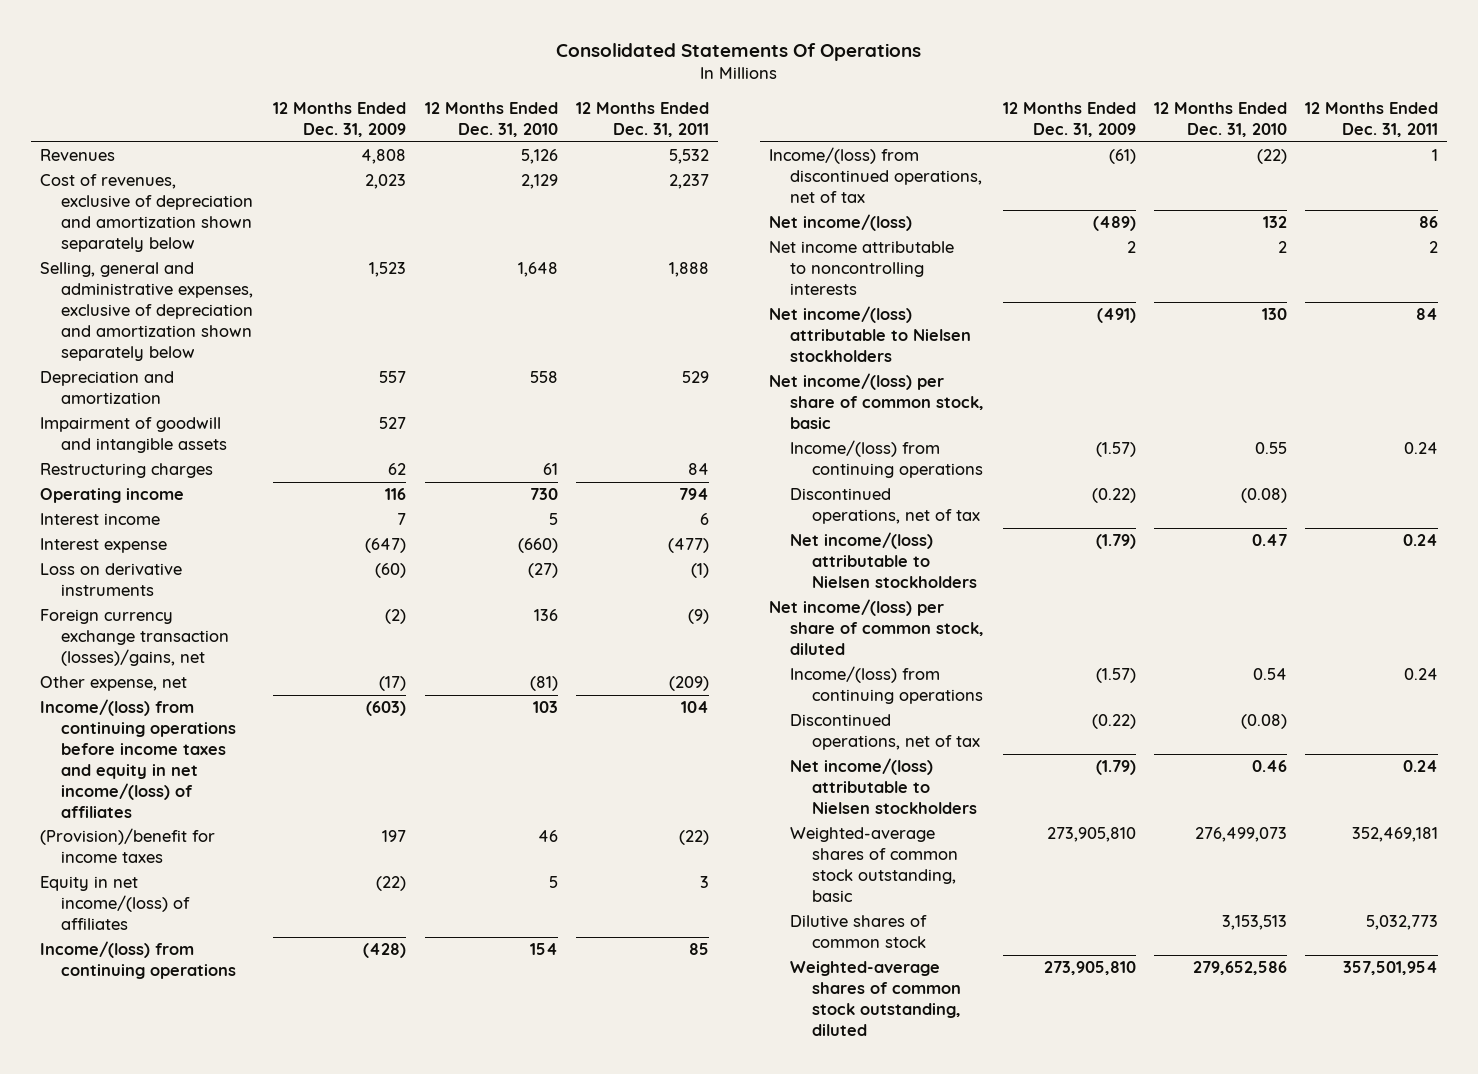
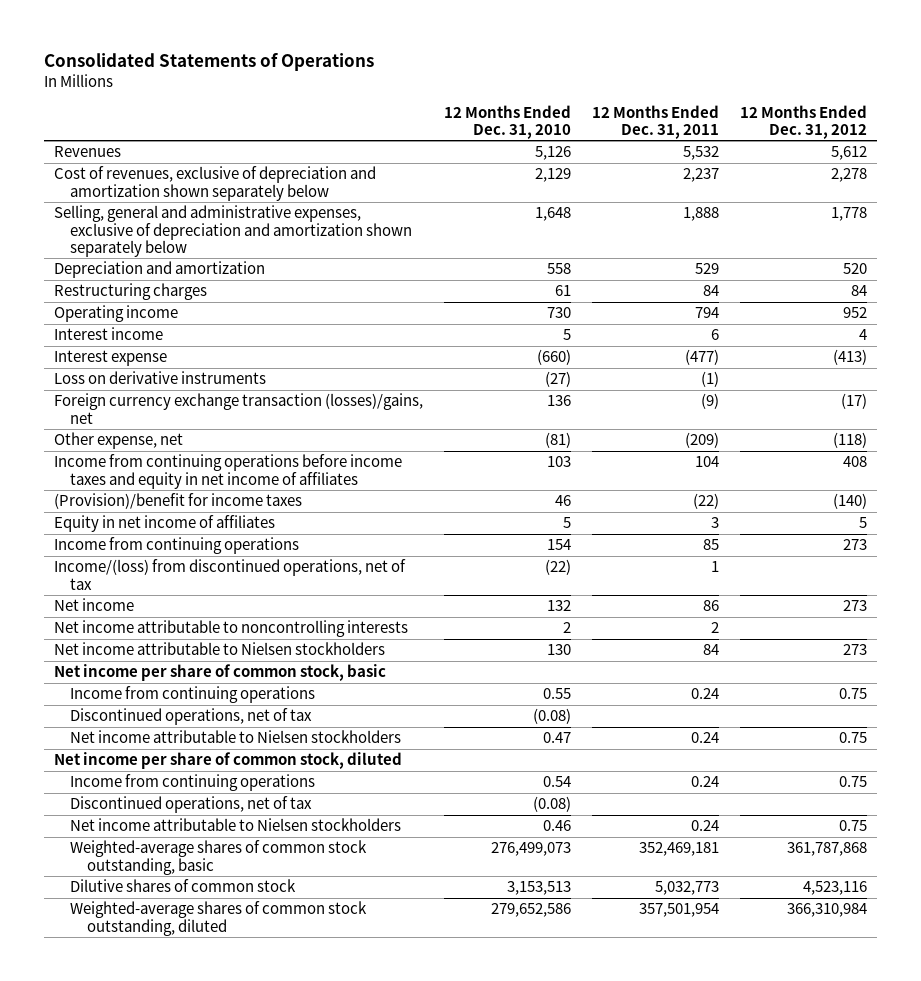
[555,42,921,61] Consolidated Statements Of Operations -> [43,52,374,71] Consolidated Statements of Operations
[273,102,407,138] 12 Months Ended Dec. 31, 2009 -> none
none -> [739,104,867,140] 12 Months Ended Dec. 31, 2012
[39,417,228,454] Impairment of goodwill and intangible assets -> none
[39,699,237,818] Income/(loss) from continuing operations before income taxes and equity in net income/(loss) of affiliates -> [54,454,403,489] Income from continuing operations before income taxes and equity in net income of affiliates
[39,876,191,931] Equity in net income/(loss) of affiliates -> [54,515,276,533] Equity in net income of affiliates
[39,941,237,980] Income/(loss) from continuing operations -> [54,537,300,555] Income from continuing operations
[768,214,912,232] Net income/(loss) -> [54,598,135,612] Net income
[768,306,972,363] Net income/(loss) attributable to Nielsen stockholders -> [54,642,386,656] Net income attributable to Nielsen stockholders
[768,373,985,430] Net income/(loss) per share of common stock, basic -> [54,664,387,682] Net income per share of common stock, basic
[790,440,983,479] Income/(loss) from continuing operations -> [70,686,316,704] Income from continuing operations
[790,532,977,589] Net income/(loss) attributable to Nielsen stockholders -> [70,730,402,744] Net income attributable to Nielsen stockholders
[768,599,985,656] Net income/(loss) per share of common stock, diluted -> [54,752,403,770] Net income per share of common stock, diluted
[790,666,983,705] Income/(loss) from continuing operations -> [70,774,316,792] Income from continuing operations
[790,758,977,815] Net income/(loss) attributable to Nielsen stockholders -> [70,818,402,832] Net income attributable to Nielsen stockholders

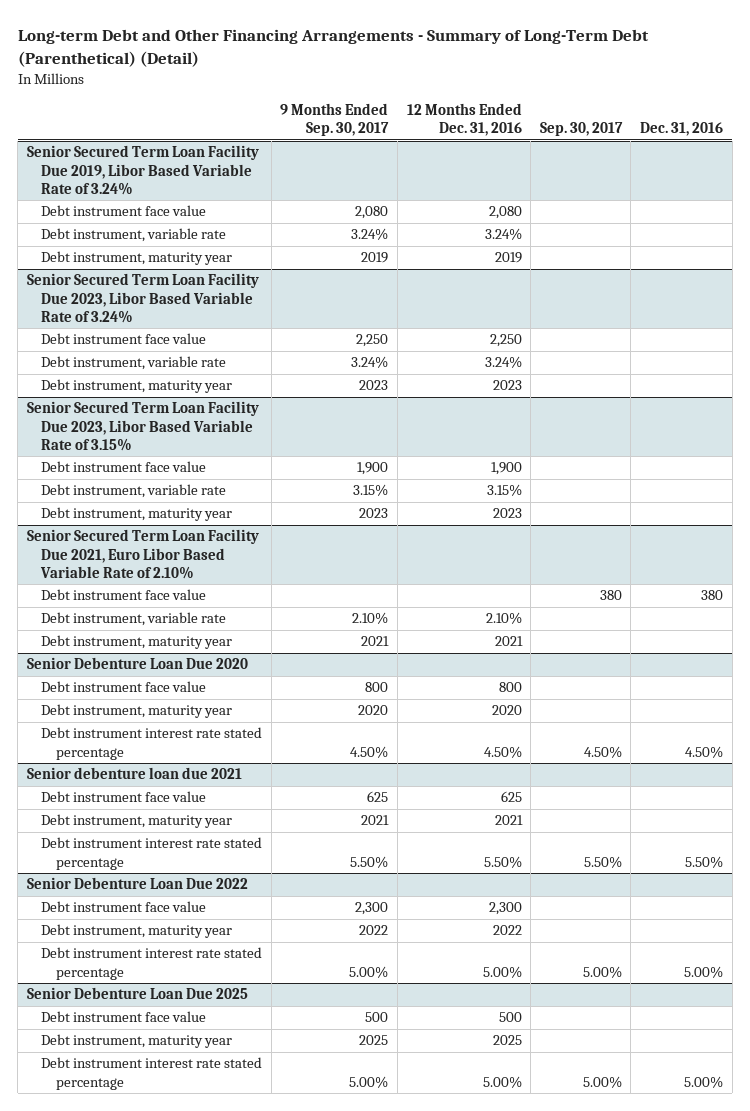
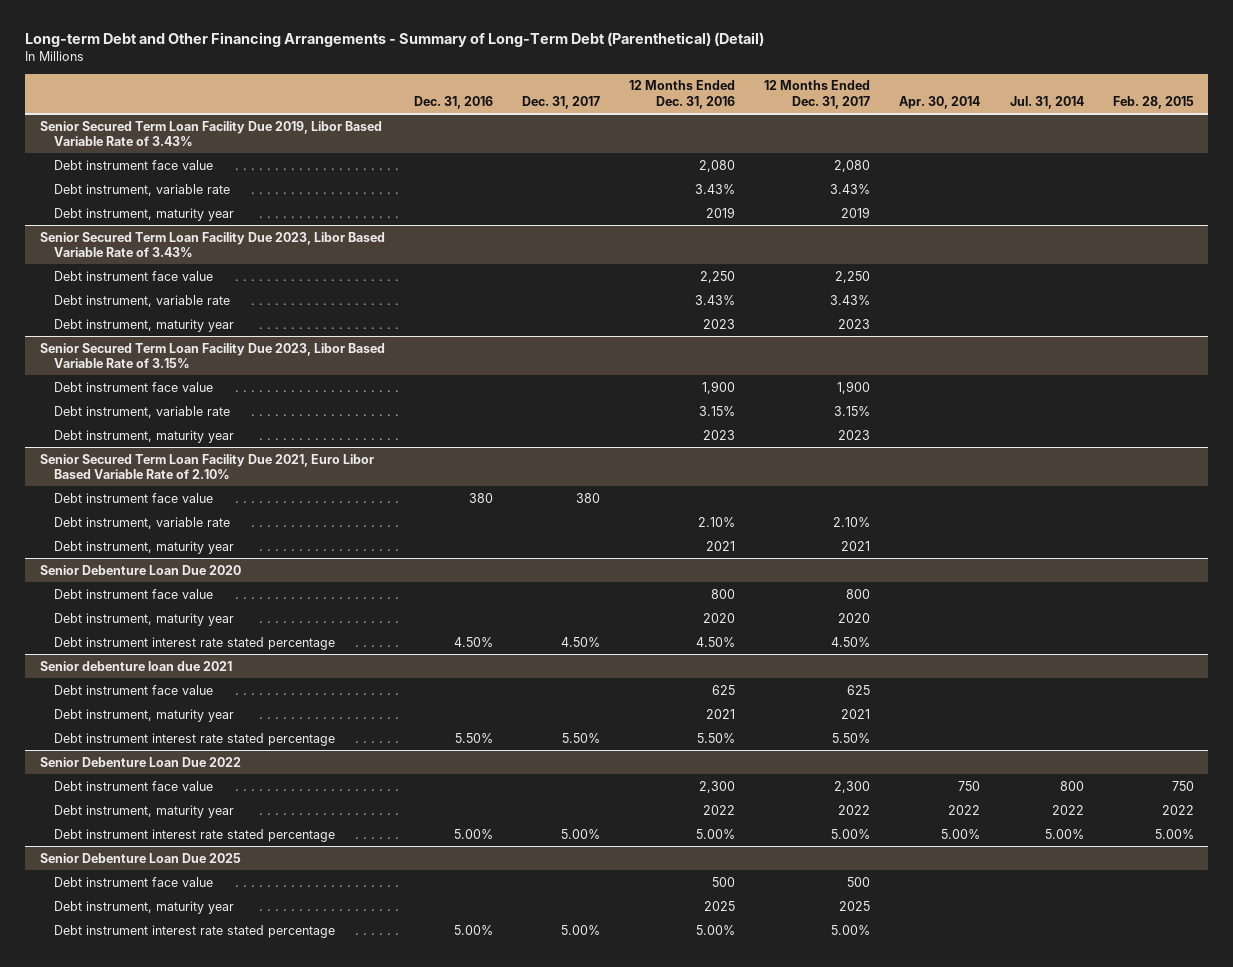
[280,103,390,137] 9 Months Ended Sep. 30, 2017 -> none
[539,122,623,137] Sep. 30, 2017 -> none
none -> [521,95,600,109] Dec. 31, 2017
none -> [764,80,871,109] 12 Months Ended Dec. 31, 2017
none -> [899,95,981,109] Apr. 30, 2014
none -> [1009,95,1084,109] Jul. 31, 2014
none -> [1112,95,1194,109] Feb. 28, 2015
[26,145,259,196] Senior Secured Term Loan Facility Due 2019, Libor Based Variable Rate of 3.24% -> [39,120,382,148] Senior Secured Term Loan Facility Due 2019, Libor Based Variable Rate of 3.43%
[484,228,522,241] 3.24% -> [695,183,736,194] 3.43%
[26,273,259,324] Senior Secured Term Loan Facility Due 2023, Libor Based Variable Rate of 3.24% -> [39,231,385,259] Senior Secured Term Loan Facility Due 2023, Libor Based Variable Rate of 3.43%
[484,356,522,369] 3.24% -> [695,294,736,305] 3.43%

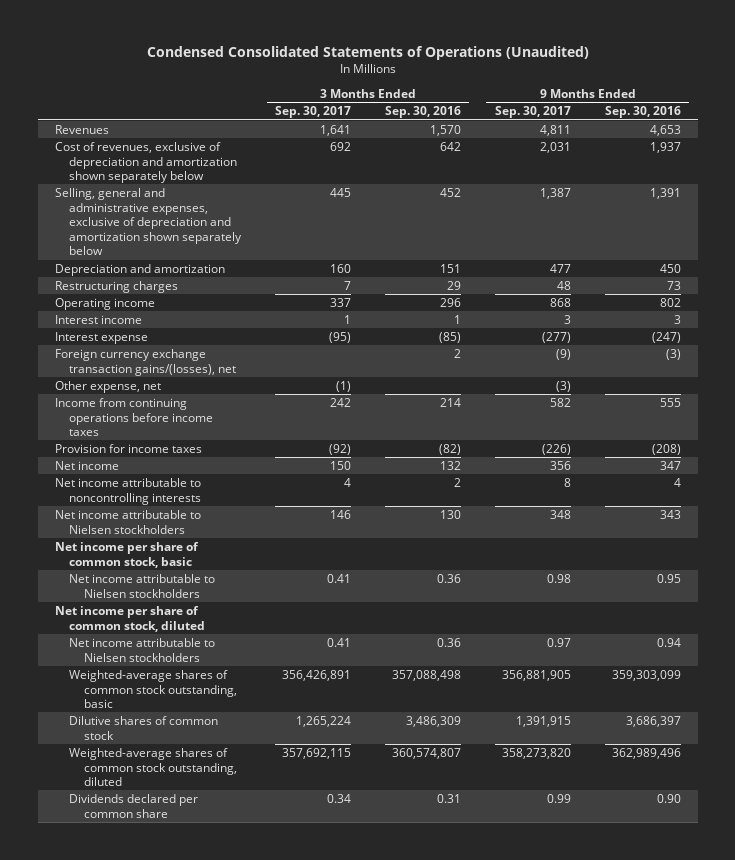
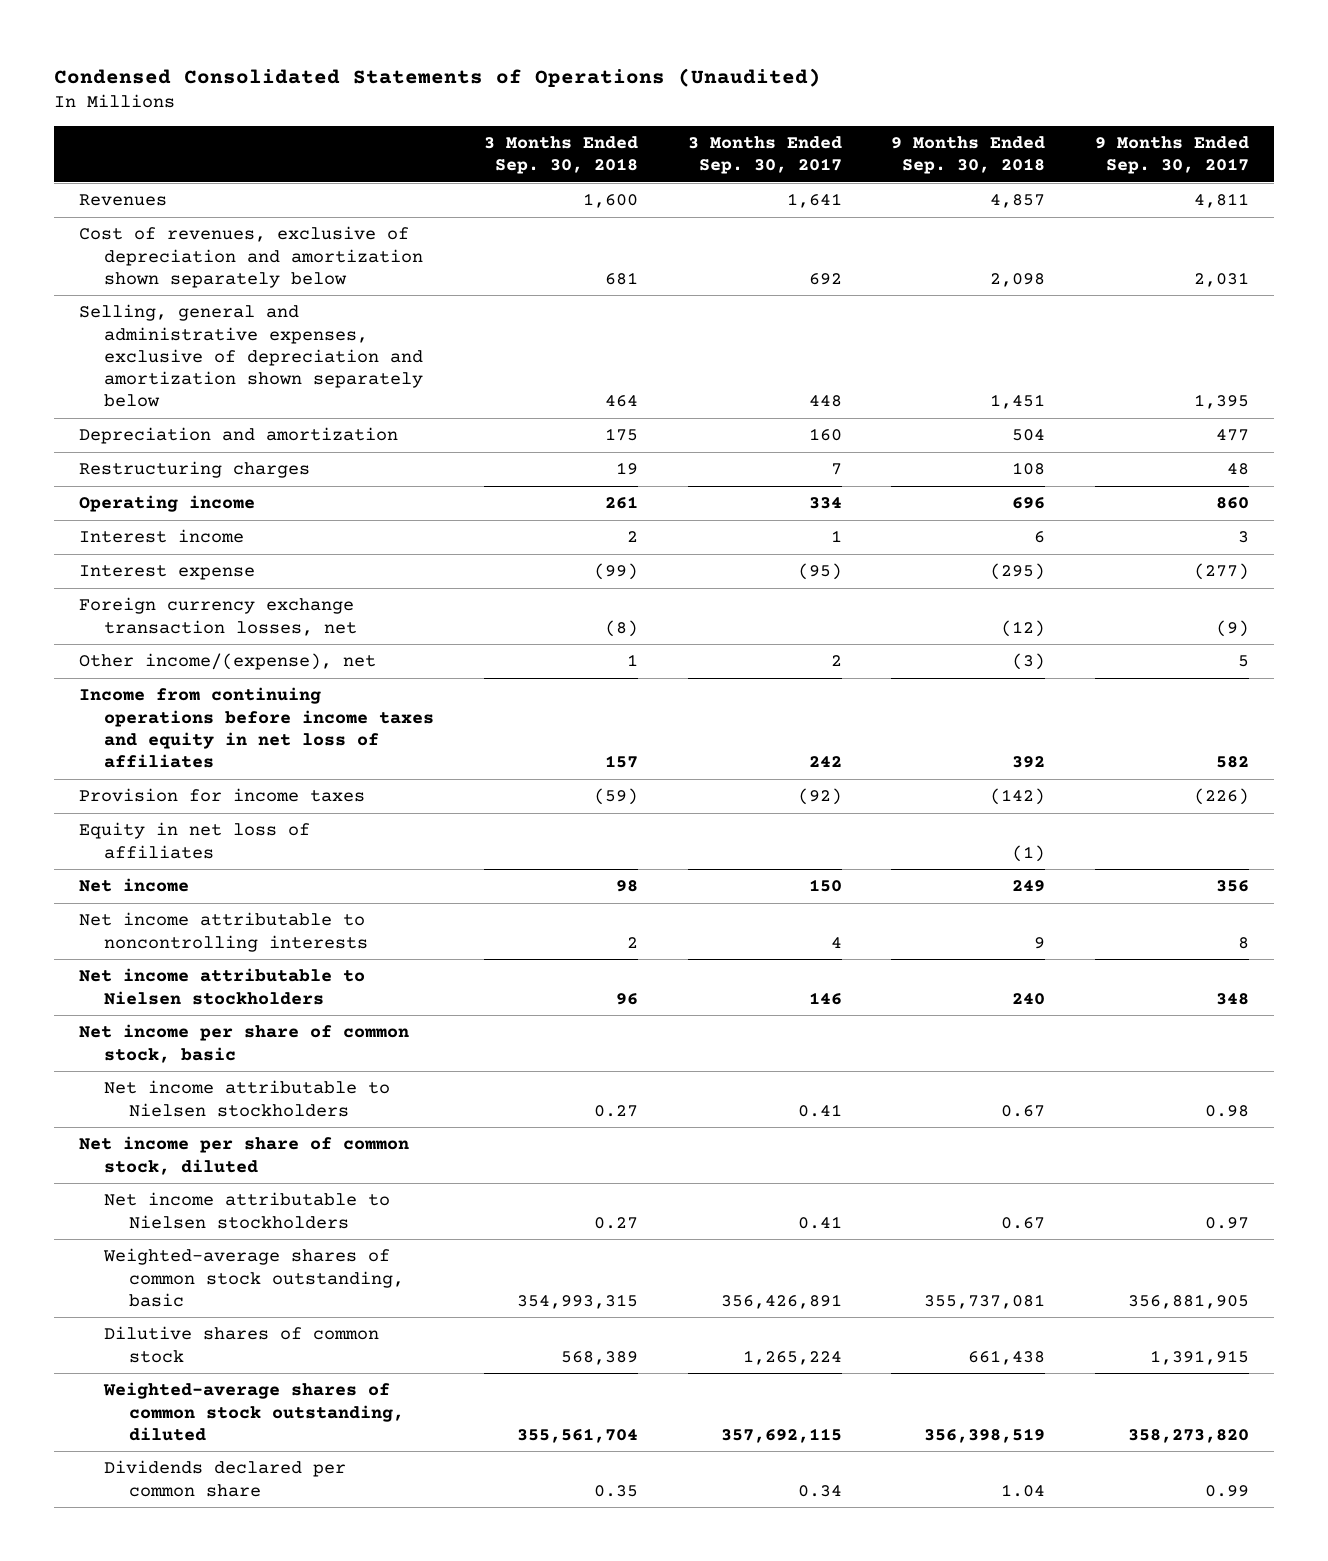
[384,106,461,119] Sep. 30, 2016 -> none
[604,106,681,119] Sep. 30, 2016 -> none
none -> [483,136,638,175] 3 Months Ended Sep. 30, 2018
none -> [891,136,1046,175] 9 Months Ended Sep. 30, 2018
[330,188,352,198] 445 -> [808,395,842,408] 448
[539,188,571,200] 1,387 -> [1193,394,1249,410] 1,395
[330,298,352,308] 337 -> [808,497,842,510] 334
[549,298,571,308] 868 -> [1215,497,1249,510] 860
[54,349,237,376] Foreign currency exchange transaction gains/(losses), net -> [79,597,358,636] Foreign currency exchange transaction losses, net
[54,381,161,394] Other expense, net -> [79,653,377,671] Other income/(expense), net
[336,381,352,393] (1) -> [830,655,842,667] 2
[555,381,571,393] (3) -> [1237,655,1249,668] 5
[54,398,214,437] Income from continuing operations before income taxes -> [79,687,435,768] Income from continuing operations before income taxes and equity in net loss of affiliates
none -> [79,822,311,859] Equity in net loss of affiliates

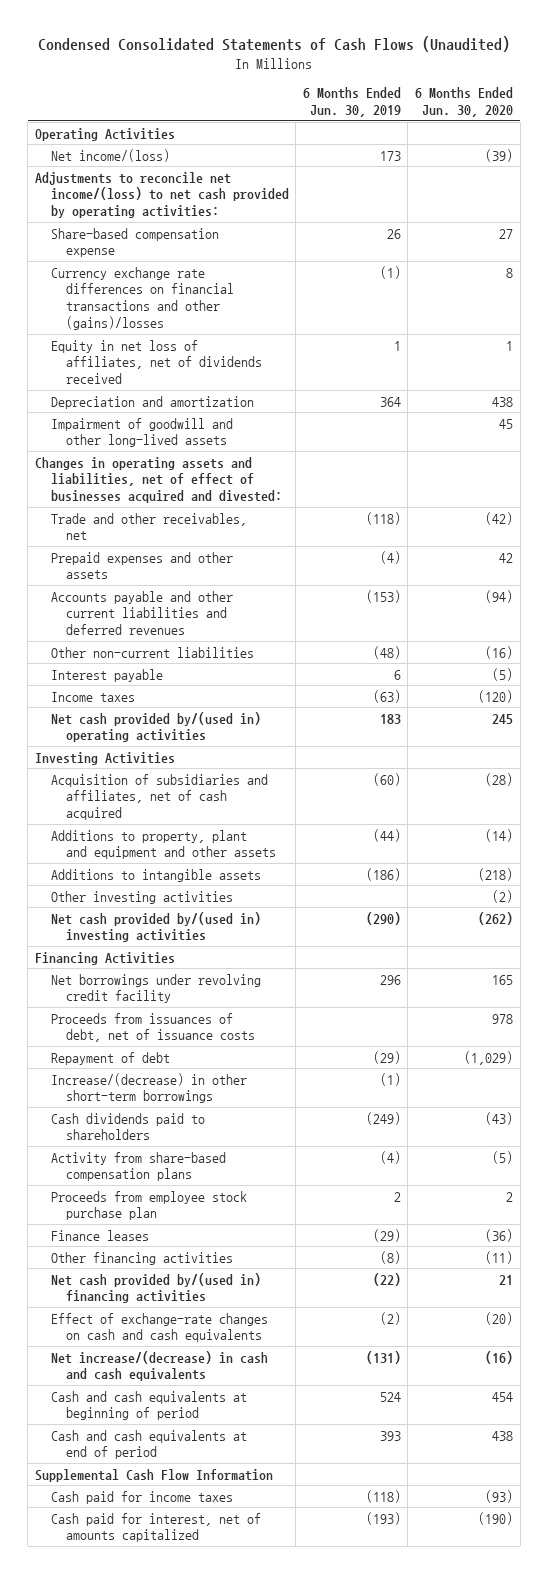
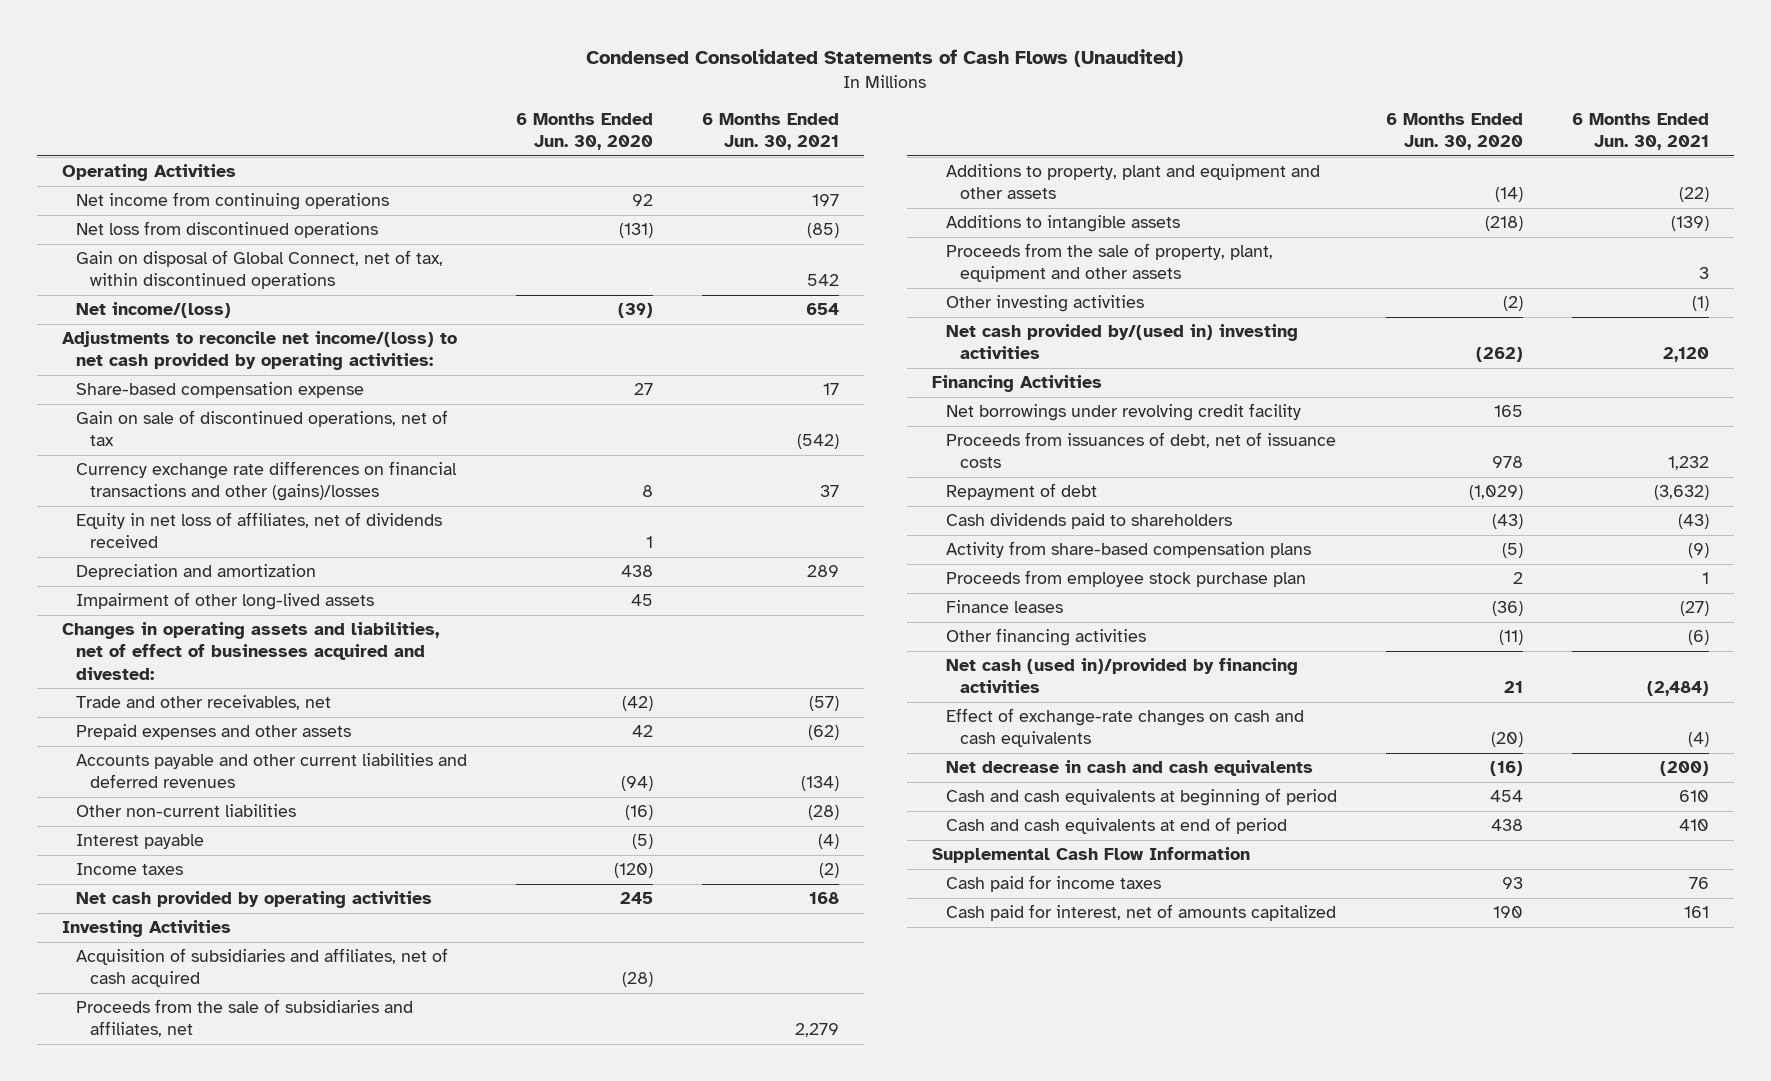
[302,87,401,118] 6 Months Ended Jun. 30, 2019 -> none
none -> [702,113,840,151] 6 Months Ended Jun. 30, 2021
none -> [76,192,390,211] Net income from continuing operations
none -> [76,221,379,239] Net loss from discontinued operations
none -> [76,250,444,290] Gain on disposal of Global Connect, net of tax, within discontinued operations
none -> [76,410,449,447] Gain on sale of discontinued operations, net of tax
[50,417,233,448] Impairment of goodwill and other long-lived assets -> [76,592,375,611] Impairment of other long-lived assets
[50,711,261,743] Net cash provided by/(used in) operating activities -> [76,891,433,909] Net cash provided by operating activities
none -> [76,999,414,1038] Proceeds from the sale of subsidiaries and affiliates, net
none -> [945,243,1273,283] Proceeds from the sale of property, plant, equipment and other assets
[50,1072,247,1104] Increase/(decrease) in other short-term borrowings -> none
[50,1272,261,1304] Net cash provided by/(used in) financing activities -> [945,658,1298,694] Net cash (used in)/provided by financing activities
[50,1350,268,1382] Net increase/(decrease) in cash and cash equivalents -> [945,760,1313,777] Net decrease in cash and cash equivalents
[484,1489,513,1503] (93) -> [1502,877,1524,890] 93
[477,1511,513,1525] (190) -> [1493,906,1524,919] 190

